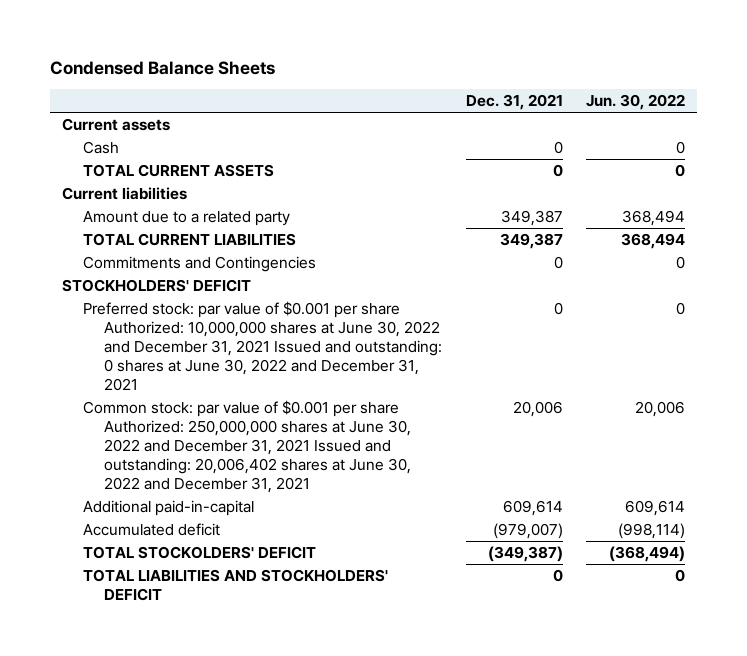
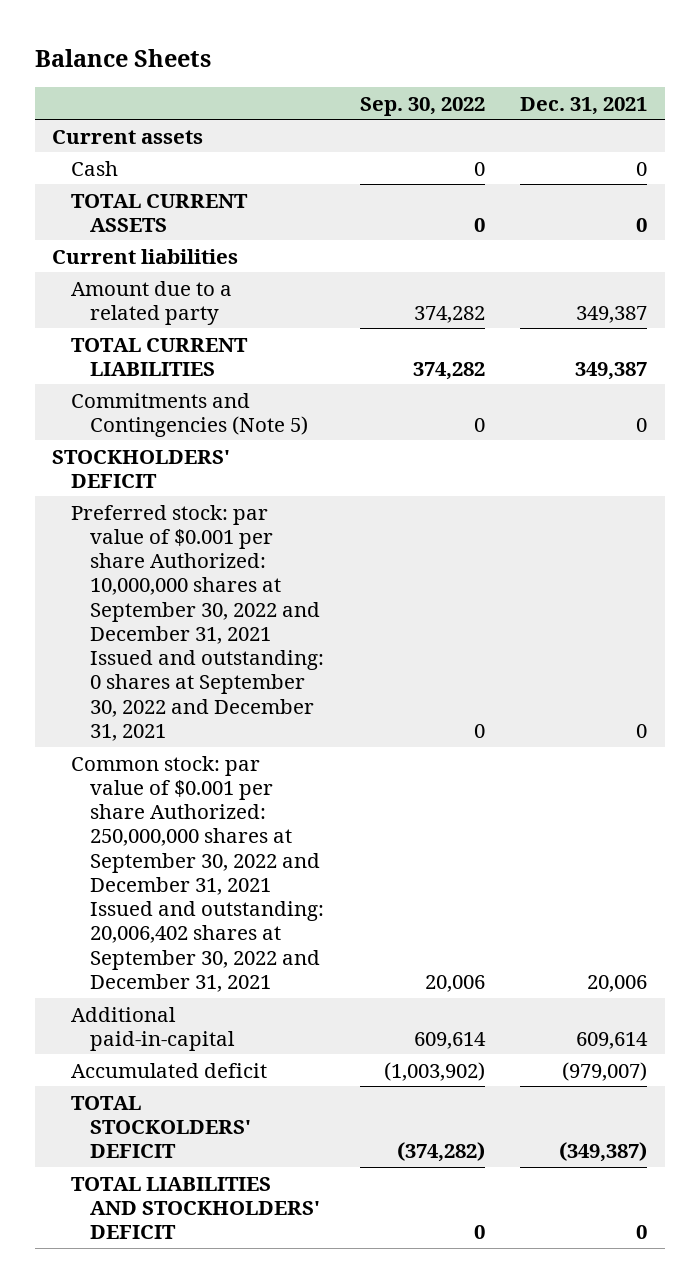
[49,60,275,75] Condensed Balance Sheets -> [34,48,211,67] Balance Sheets
[586,94,686,111] Jun. 30, 2022 -> none
none -> [359,96,485,116] Sep. 30, 2022
[82,255,316,272] Commitments and Contingencies -> [71,392,308,437] Commitments and Contingencies (Note 5)
[82,300,442,392] Preferred stock: par value of $0.001 per share Authorized: 10,000,000 shares at June 30, 2022 and December 31, 2021 Issued and outstanding: 0 shares at June 30, 2022 and December 31, 2021 -> [71,504,324,742] Preferred stock: par value of $0.001 per share Authorized: 10,000,000 shares at September 30, 2022 and December 31, 2021 Issued and outstanding: 0 shares at September 30, 2022 and December 31, 2021
[82,399,411,494] Common stock: par value of $0.001 per share Authorized: 250,000,000 shares at June 30, 2022 and December 31, 2021 Issued and outstanding: 20,006,402 shares at June 30, 2022 and December 31, 2021 -> [71,755,324,993] Common stock: par value of $0.001 per share Authorized: 250,000,000 shares at September 30, 2022 and December 31, 2021 Issued and outstanding: 20,006,402 shares at September 30, 2022 and December 31, 2021

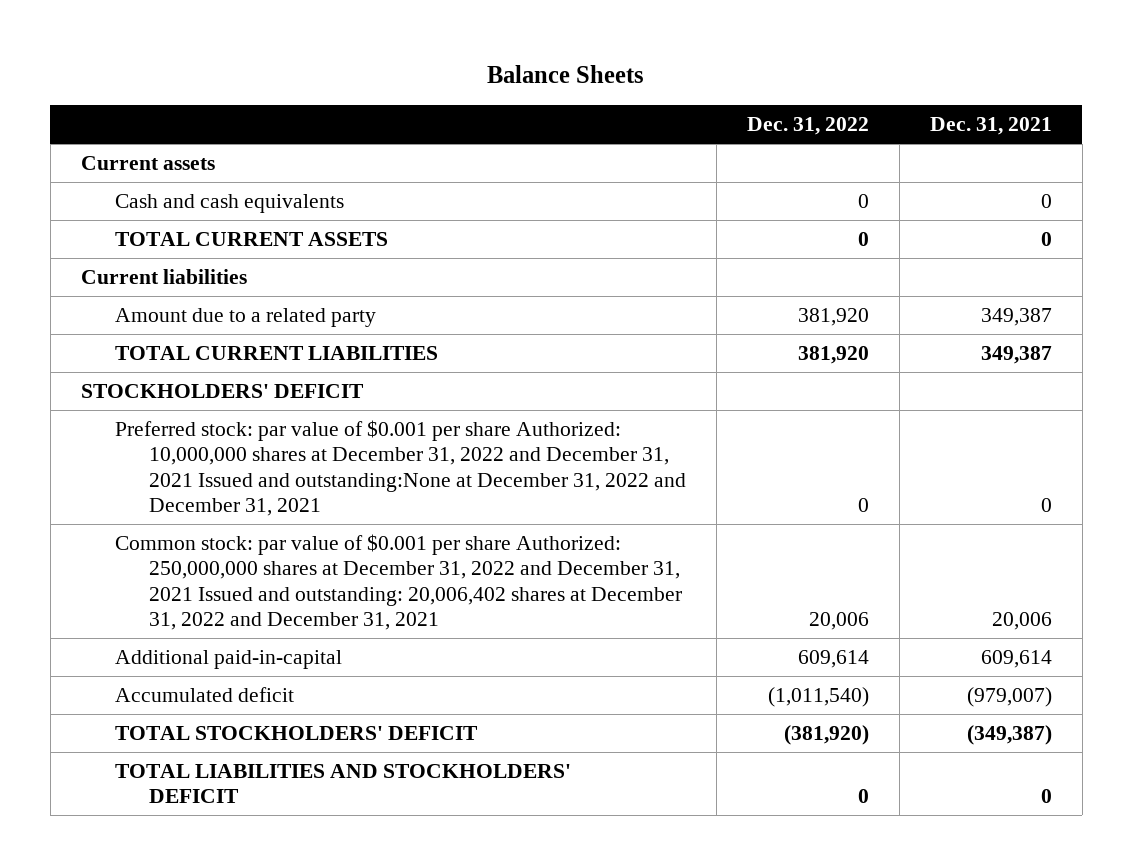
[359,96,485,116] Sep. 30, 2022 -> none
none -> [746,116,869,135] Dec. 31, 2022
[71,160,119,176] Cash -> [114,194,344,214] Cash and cash equivalents
[71,392,308,437] Commitments and Contingencies (Note 5) -> none
[71,504,324,742] Preferred stock: par value of $0.001 per share Authorized: 10,000,000 shares at September 30, 2022 and December 31, 2021 Issued and outstanding: 0 shares at September 30, 2022 and December 31, 2021 -> [114,420,686,516] Preferred stock: par value of $0.001 per share Authorized: 10,000,000 shares at December 31, 2022 and December 31, 2021 Issued and outstanding:None at December 31, 2022 and December 31, 2021
[71,755,324,993] Common stock: par value of $0.001 per share Authorized: 250,000,000 shares at September 30, 2022 and December 31, 2021 Issued and outstanding: 20,006,402 shares at September 30, 2022 and December 31, 2021 -> [114,534,682,630] Common stock: par value of $0.001 per share Authorized: 250,000,000 shares at December 31, 2022 and December 31, 2021 Issued and outstanding: 20,006,402 shares at December 31, 2022 and December 31, 2021
[71,1095,251,1159] TOTAL STOCKOLDERS' DEFICIT -> [114,726,478,741] TOTAL STOCKHOLDERS' DEFICIT

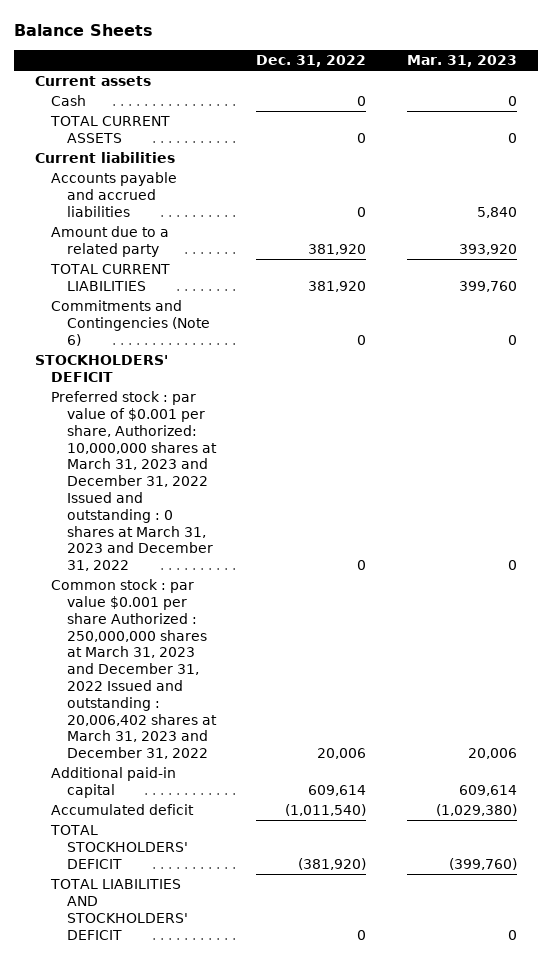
[929,116,1052,135] Dec. 31, 2021 -> none
none -> [407,54,518,67] Mar. 31, 2023
[114,194,344,214] Cash and cash equivalents -> [50,95,86,107] Cash
none -> [50,172,177,217] Accounts payable and accrued liabilities
none -> [50,300,210,346] Commitments and Contingencies (Note 6)
[114,420,686,516] Preferred stock: par value of $0.001 per share Authorized: 10,000,000 shares at December 31, 2022 and December 31, 2021 Issued and outstanding:None at December 31, 2022 and December 31, 2021 -> [50,391,217,572] Preferred stock : par value of $0.001 per share, Authorized: 10,000,000 shares at March 31, 2023 and December 31, 2022 Issued and outstanding : 0 shares at March 31, 2023 and December 31, 2022
[114,534,682,630] Common stock: par value of $0.001 per share Authorized: 250,000,000 shares at December 31, 2022 and December 31, 2021 Issued and outstanding: 20,006,402 shares at December 31, 2022 and December 31, 2021 -> [50,579,217,760] Common stock : par value $0.001 per share Authorized : 250,000,000 shares at March 31, 2023 and December 31, 2022 Issued and outstanding : 20,006,402 shares at March 31, 2023 and December 31, 2022
[114,650,342,670] Additional paid-in-capital -> [50,767,176,799] Additional paid-in capital

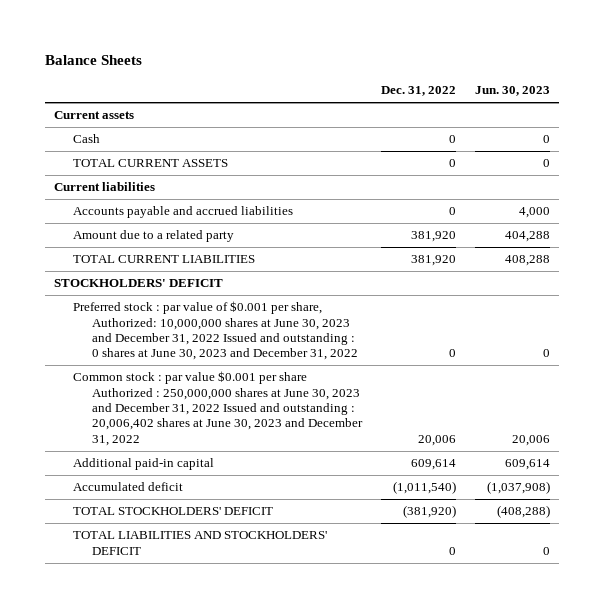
[407,54,518,67] Mar. 31, 2023 -> none
none -> [474,86,550,97] Jun. 30, 2023
[50,300,210,346] Commitments and Contingencies (Note 6) -> none
[50,391,217,572] Preferred stock : par value of $0.001 per share, Authorized: 10,000,000 shares at March 31, 2023 and December 31, 2022 Issued and outstanding : 0 shares at March 31, 2023 and December 31, 2022 -> [73,301,358,361] Preferred stock : par value of $0.001 per share, Authorized: 10,000,000 shares at June 30, 2023 and December 31, 2022 Issued and outstanding : 0 shares at June 30, 2023 and December 31, 2022
[50,579,217,760] Common stock : par value $0.001 per share Authorized : 250,000,000 shares at March 31, 2023 and December 31, 2022 Issued and outstanding : 20,006,402 shares at March 31, 2023 and December 31, 2022 -> [73,371,363,446] Common stock : par value $0.001 per share Authorized : 250,000,000 shares at June 30, 2023 and December 31, 2022 Issued and outstanding : 20,006,402 shares at June 30, 2023 and December 31, 2022

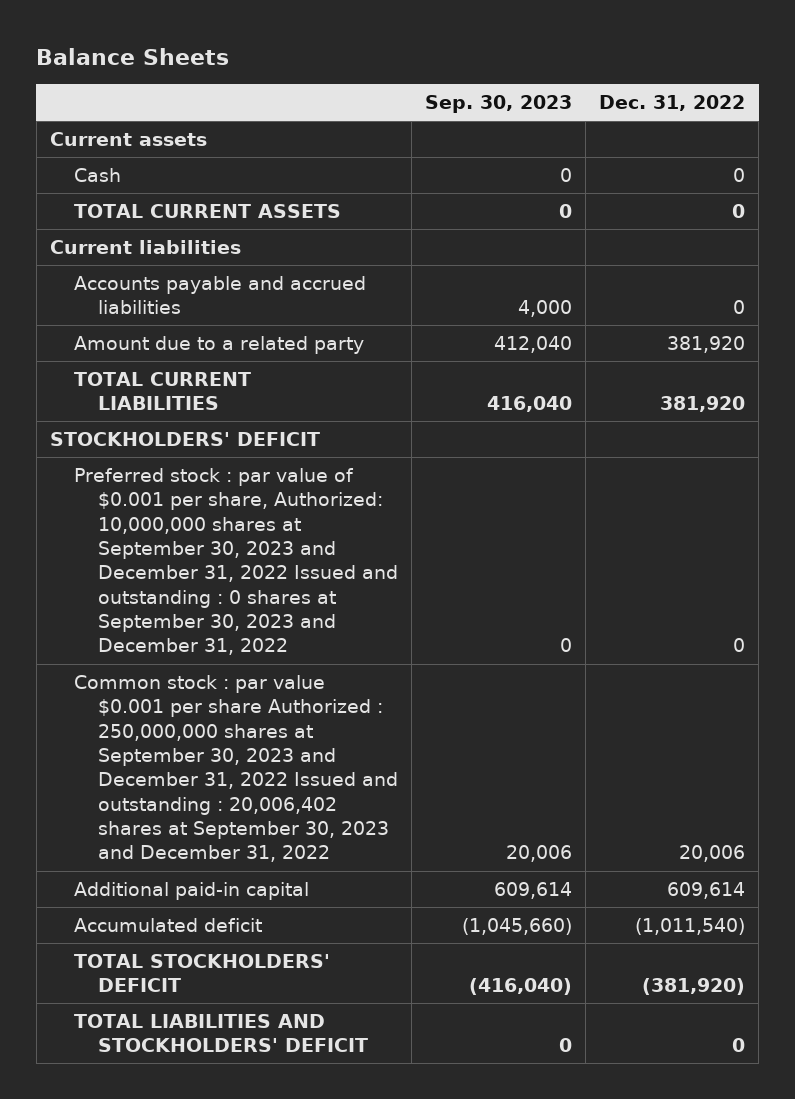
[474,86,550,97] Jun. 30, 2023 -> none
none -> [425,95,573,114] Sep. 30, 2023
[73,301,358,361] Preferred stock : par value of $0.001 per share, Authorized: 10,000,000 shares at June 30, 2023 and December 31, 2022 Issued and outstanding : 0 shares at June 30, 2023 and December 31, 2022 -> [73,467,399,656] Preferred stock : par value of $0.001 per share, Authorized: 10,000,000 shares at September 30, 2023 and December 31, 2022 Issued and outstanding : 0 shares at September 30, 2023 and December 31, 2022
[73,371,363,446] Common stock : par value $0.001 per share Authorized : 250,000,000 shares at June 30, 2023 and December 31, 2022 Issued and outstanding : 20,006,402 shares at June 30, 2023 and December 31, 2022 -> [73,674,399,863] Common stock : par value $0.001 per share Authorized : 250,000,000 shares at September 30, 2023 and December 31, 2022 Issued and outstanding : 20,006,402 shares at September 30, 2023 and December 31, 2022

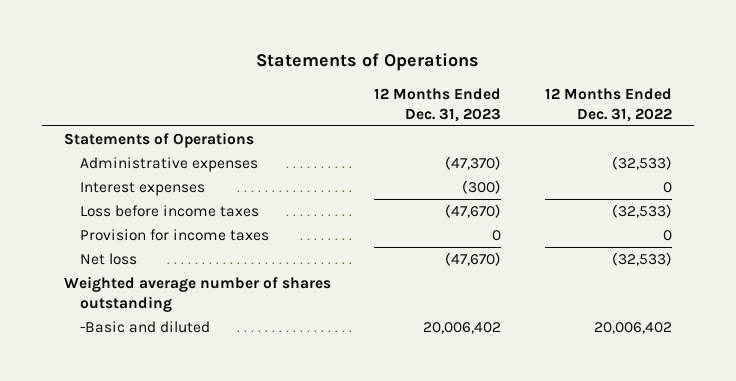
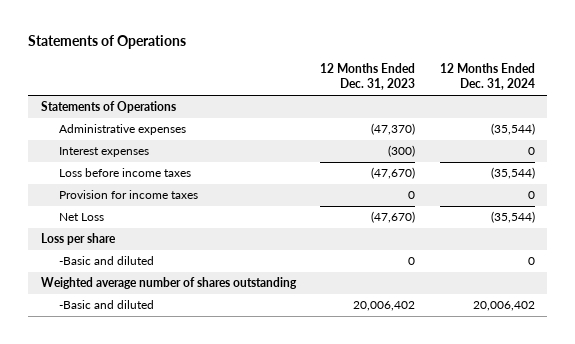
[545,87,673,122] 12 Months Ended Dec. 31, 2022 -> none
none -> [439,63,535,91] 12 Months Ended Dec. 31, 2024
[80,252,138,265] Net loss -> [59,213,105,222] Net Loss
none -> [40,233,116,246] Loss per share
none -> [59,256,155,266] -Basic and diluted

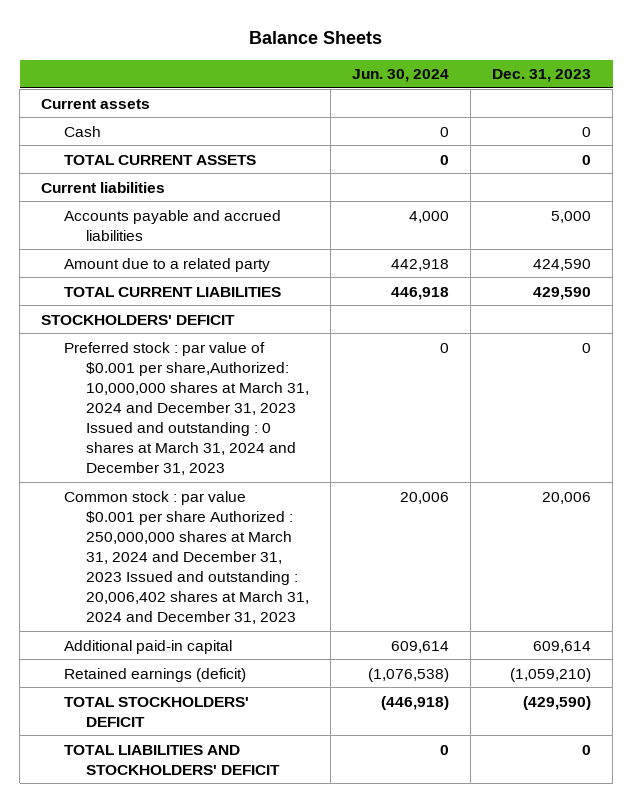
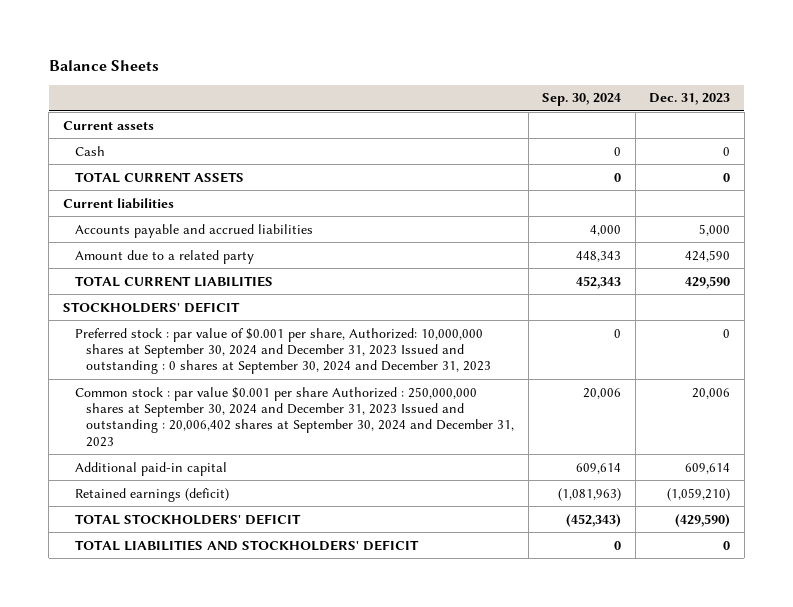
[352,69,450,83] Jun. 30, 2024 -> none
none -> [542,93,622,107] Sep. 30, 2024
[63,341,310,475] Preferred stock : par value of $0.001 per share,Authorized: 10,000,000 shares at March 31, 2024 and December 31, 2023 Issued and outstanding : 0 shares at March 31, 2024 and December 31, 2023 -> [74,327,492,375] Preferred stock : par value of $0.001 per share, Authorized: 10,000,000 shares at September 30, 2024 and December 31, 2023 Issued and outstanding : 0 shares at September 30, 2024 and December 31, 2023
[63,490,310,624] Common stock : par value $0.001 per share Authorized : 250,000,000 shares at March 31, 2024 and December 31, 2023 Issued and outstanding : 20,006,402 shares at March 31, 2024 and December 31, 2023 -> [74,386,515,447] Common stock : par value $0.001 per share Authorized : 250,000,000 shares at September 30, 2024 and December 31, 2023 Issued and outstanding : 20,006,402 shares at September 30, 2024 and December 31, 2023

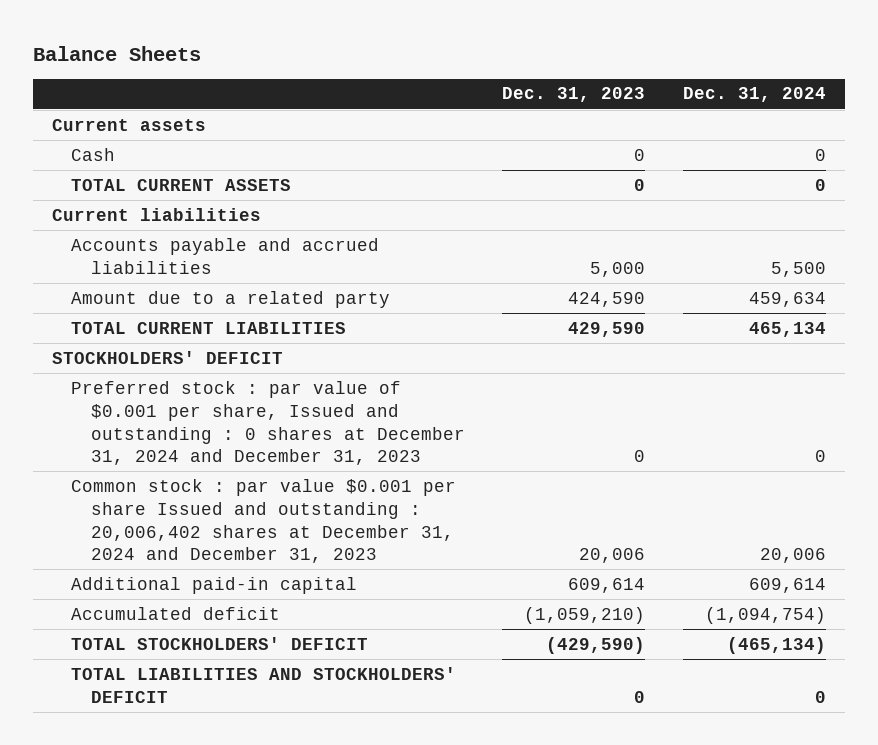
[542,93,622,107] Sep. 30, 2024 -> none
none -> [682,87,826,103] Dec. 31, 2024
[74,327,492,375] Preferred stock : par value of $0.001 per share, Authorized: 10,000,000 shares at September 30, 2024 and December 31, 2023 Issued and outstanding : 0 shares at September 30, 2024 and December 31, 2023 -> [71,380,465,466] Preferred stock : par value of $0.001 per share, Issued and outstanding : 0 shares at December 31, 2024 and December 31, 2023
[74,386,515,447] Common stock : par value $0.001 per share Authorized : 250,000,000 shares at September 30, 2024 and December 31, 2023 Issued and outstanding : 20,006,402 shares at September 30, 2024 and December 31, 2023 -> [71,478,457,564] Common stock : par value $0.001 per share Issued and outstanding : 20,006,402 shares at December 31, 2024 and December 31, 2023
[74,487,229,502] Retained earnings (deficit) -> [71,606,281,620] Accumulated deficit

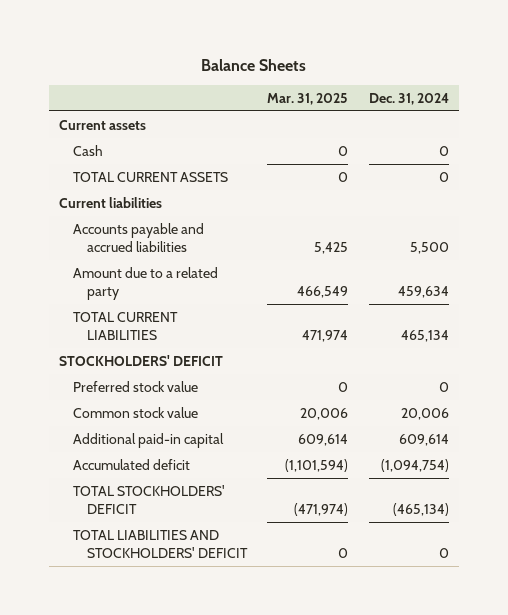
[502,87,646,103] Dec. 31, 2023 -> none
none -> [267,92,349,105] Mar. 31, 2025
[71,380,465,466] Preferred stock : par value of $0.001 per share, Issued and outstanding : 0 shares at December 31, 2024 and December 31, 2023 -> [72,381,198,393] Preferred stock value
[71,478,457,564] Common stock : par value $0.001 per share Issued and outstanding : 20,006,402 shares at December 31, 2024 and December 31, 2023 -> [72,407,198,419] Common stock value

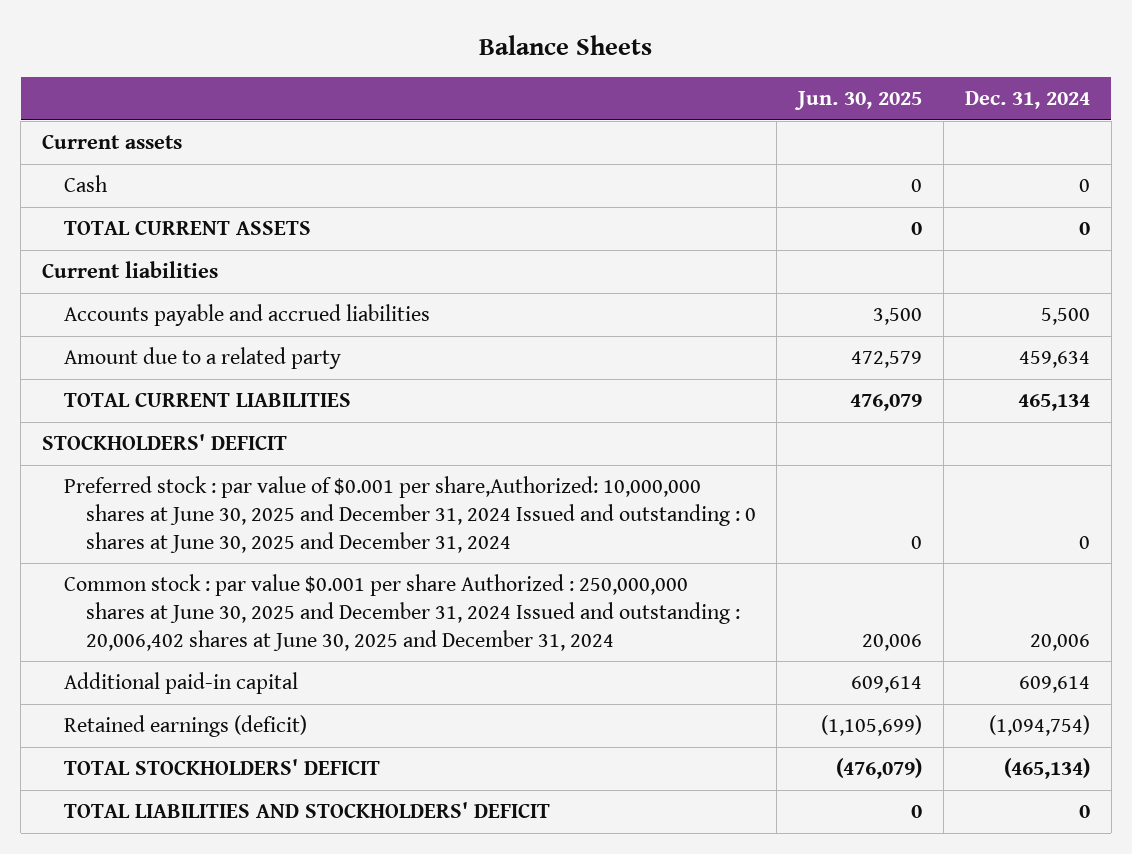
[267,92,349,105] Mar. 31, 2025 -> none
none -> [794,91,923,111] Jun. 30, 2025
[72,381,198,393] Preferred stock value -> [63,476,756,553] Preferred stock : par value of $0.001 per share,Authorized: 10,000,000 shares at June 30, 2025 and December 31, 2024 Issued and outstanding : 0 shares at June 30, 2025 and December 31, 2024
[72,407,198,419] Common stock value -> [63,574,740,651] Common stock : par value $0.001 per share Authorized : 250,000,000 shares at June 30, 2025 and December 31, 2024 Issued and outstanding : 20,006,402 shares at June 30, 2025 and December 31, 2024
[72,459,190,471] Accumulated deficit -> [63,715,307,738] Retained earnings (deficit)

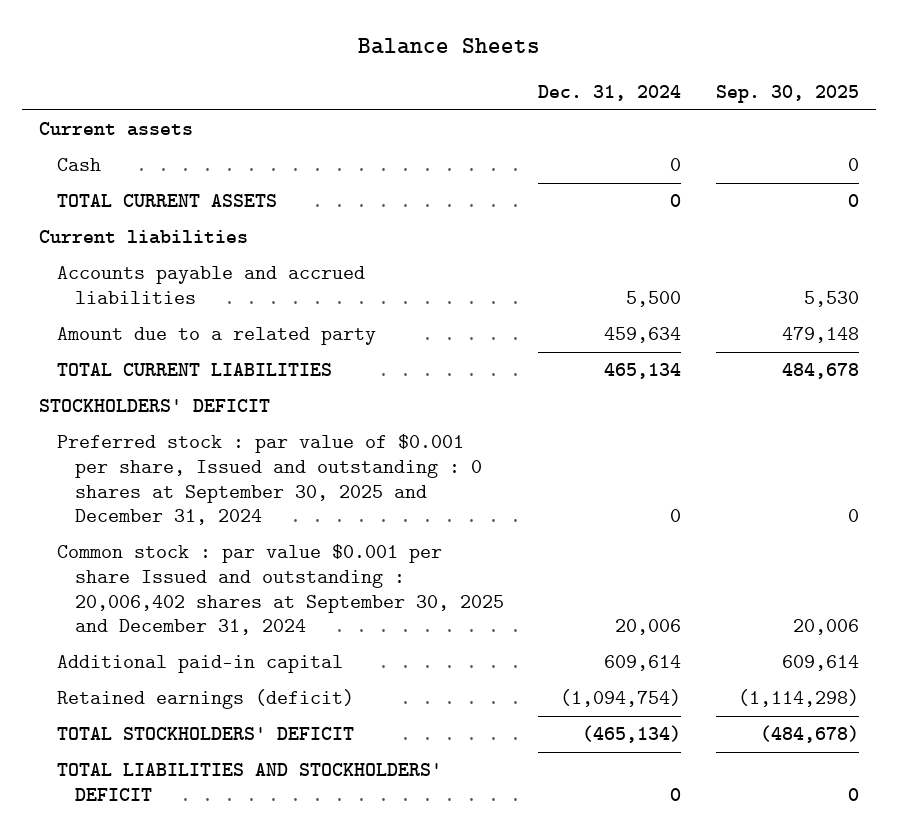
[794,91,923,111] Jun. 30, 2025 -> none
none -> [715,84,859,103] Sep. 30, 2025
[63,476,756,553] Preferred stock : par value of $0.001 per share,Authorized: 10,000,000 shares at June 30, 2025 and December 31, 2024 Issued and outstanding : 0 shares at June 30, 2025 and December 31, 2024 -> [56,434,482,526] Preferred stock : par value of $0.001 per share, Issued and outstanding : 0 shares at September 30, 2025 and December 31, 2024
[63,574,740,651] Common stock : par value $0.001 per share Authorized : 250,000,000 shares at June 30, 2025 and December 31, 2024 Issued and outstanding : 20,006,402 shares at June 30, 2025 and December 31, 2024 -> [56,544,504,636] Common stock : par value $0.001 per share Issued and outstanding : 20,006,402 shares at September 30, 2025 and December 31, 2024

